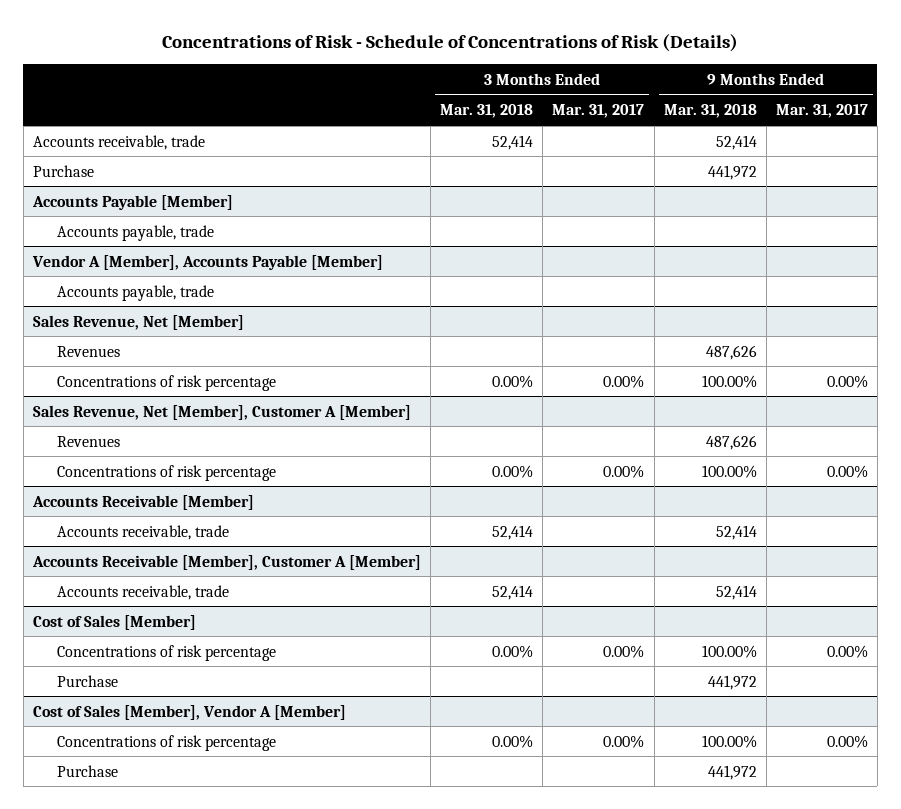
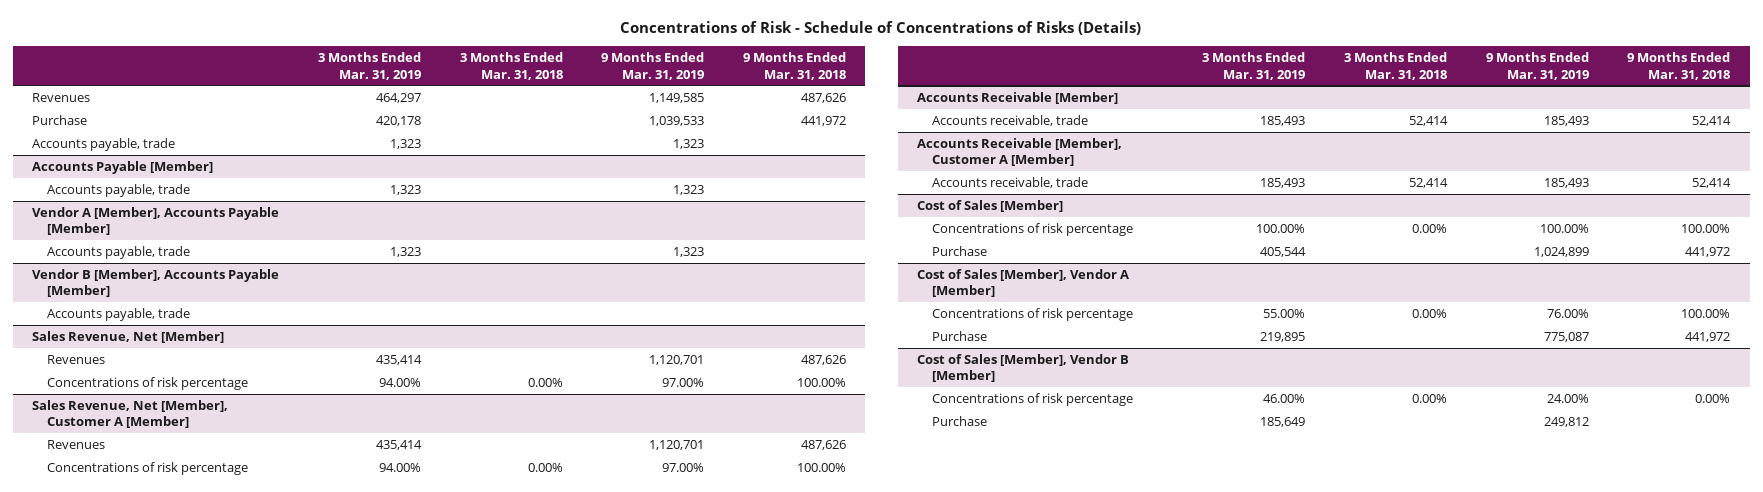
[162,34,739,53] Concentrations of Risk - Schedule of Concentrations of Risk (Details) -> [620,21,1142,36] Concentrations of Risk - Schedule of Concentrations of Risks (Details)
[552,104,645,119] Mar. 31, 2017 -> none
[775,104,868,119] Mar. 31, 2017 -> none
none -> [317,52,421,80] 3 Months Ended Mar. 31, 2019
none -> [601,52,705,80] 9 Months Ended Mar. 31, 2019
[33,134,206,150] Accounts receivable, trade -> none
none -> [32,93,91,103] Revenues
none -> [32,138,176,152] Accounts payable, trade
none -> [32,269,280,298] Vendor B [Member], Accounts Payable [Member]
none -> [46,308,190,322] Accounts payable, trade
none -> [916,354,1129,383] Cost of Sales [Member], Vendor B [Member]
none -> [931,393,1133,407] Concentrations of risk percentage
none -> [931,416,987,427] Purchase

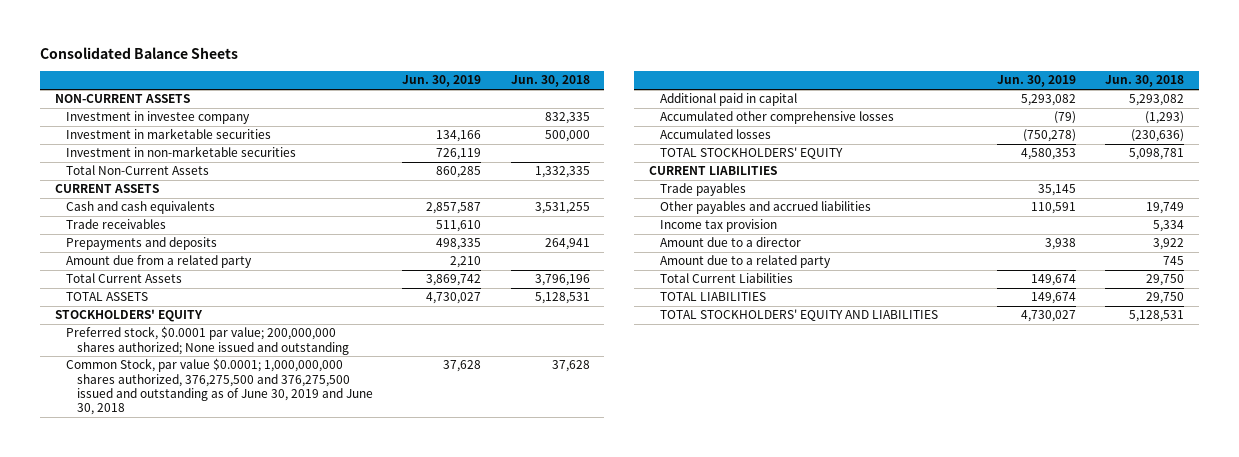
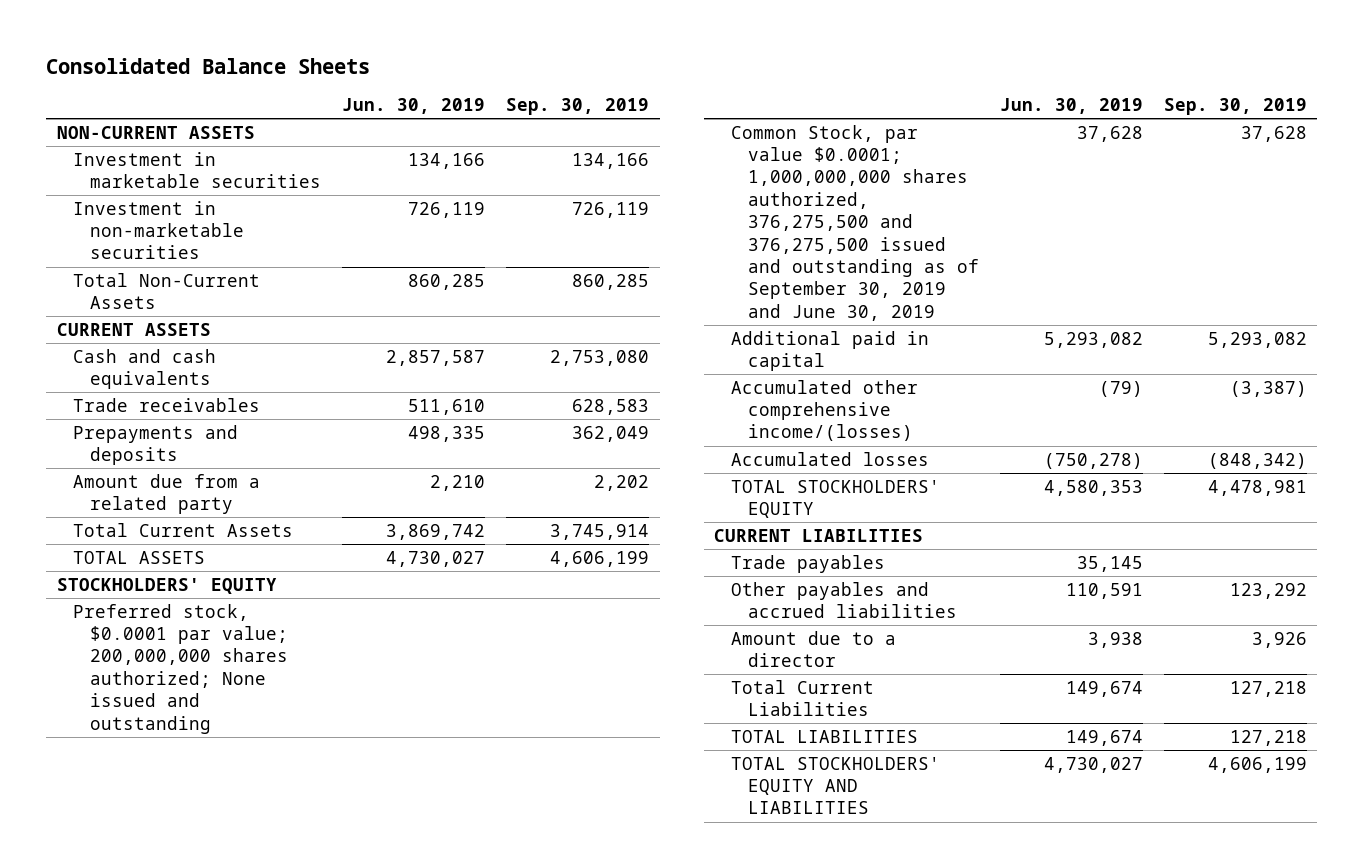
[510,75,590,88] Jun. 30, 2018 -> none
none -> [506,97,650,115] Sep. 30, 2019
[65,111,250,125] Investment in investee company -> none
[65,358,373,416] Common Stock, par value $0.0001; 1,000,000,000 shares authorized, 376,275,500 and 376,275,500 issued and outstanding as of June 30, 2019 and June 30, 2018 -> [730,124,979,321] Common Stock, par value $0.0001; 1,000,000,000 shares authorized, 376,275,500 and 376,275,500 issued and outstanding as of September 30, 2019 and June 30, 2019
[660,111,895,125] Accumulated other comprehensive losses -> [730,379,918,442] Accumulated other comprehensive income/(losses)
[660,219,778,233] Income tax provision -> none
[660,255,832,269] Amount due to a related party -> none

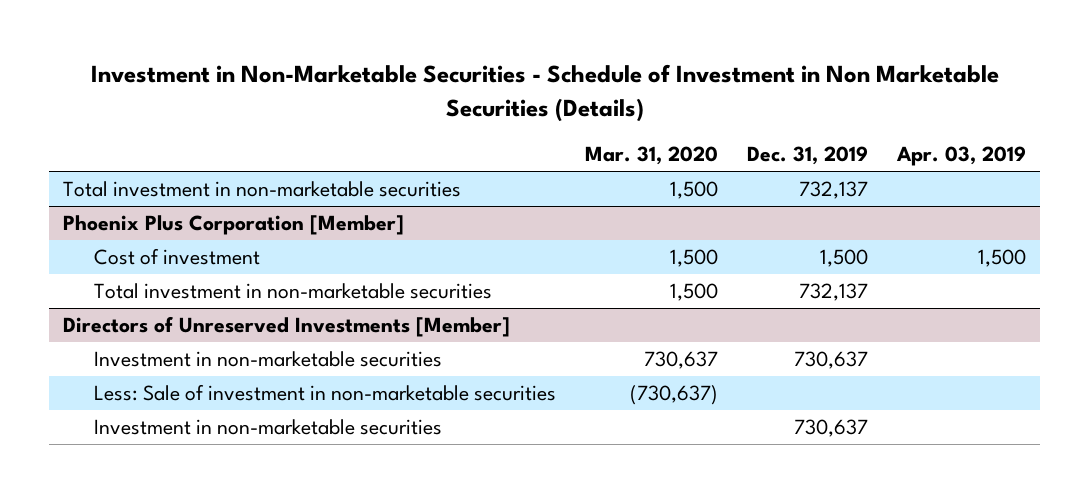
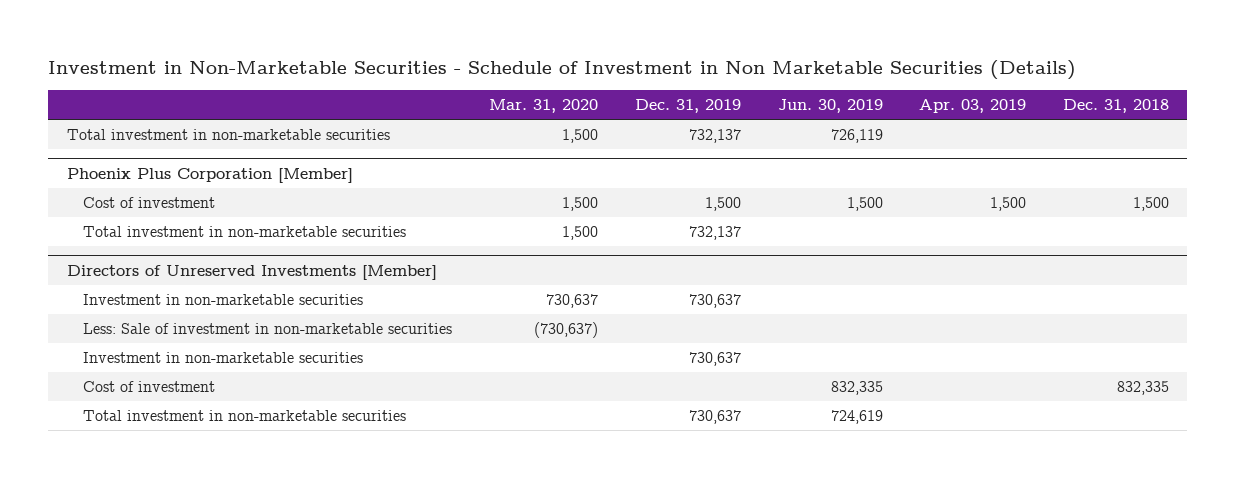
none -> [777,99,883,114] Jun. 30, 2019
none -> [1062,99,1169,114] Dec. 31, 2018
none -> [83,381,216,393] Cost of investment
none -> [83,410,407,422] Total investment in non-marketable securities

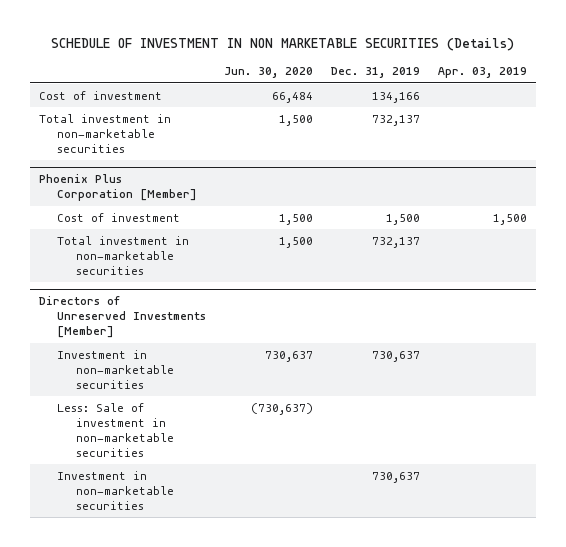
[48,59,1077,80] Investment in Non-Marketable Securities - Schedule of Investment in Non Marketable Securities (Details) -> [51,37,515,51] SCHEDULE OF INVESTMENT IN NON MARKETABLE SECURITIES (Details)
[489,99,599,114] Mar. 31, 2020 -> none
[777,99,883,114] Jun. 30, 2019 -> none
[1062,99,1169,114] Dec. 31, 2018 -> none
none -> [224,67,314,79] Jun. 30, 2020
none -> [38,90,162,100] Cost of investment
[83,381,216,393] Cost of investment -> none
[83,410,407,422] Total investment in non-marketable securities -> none

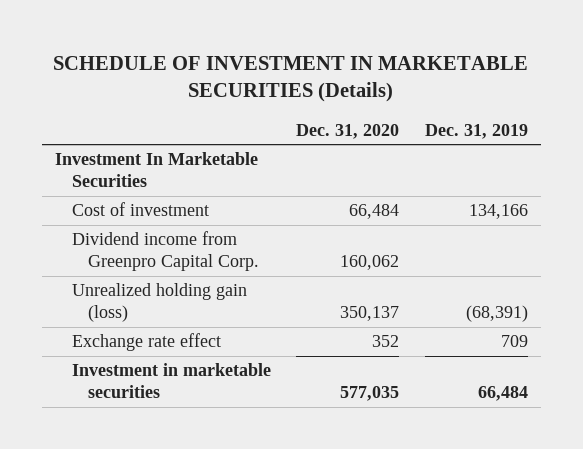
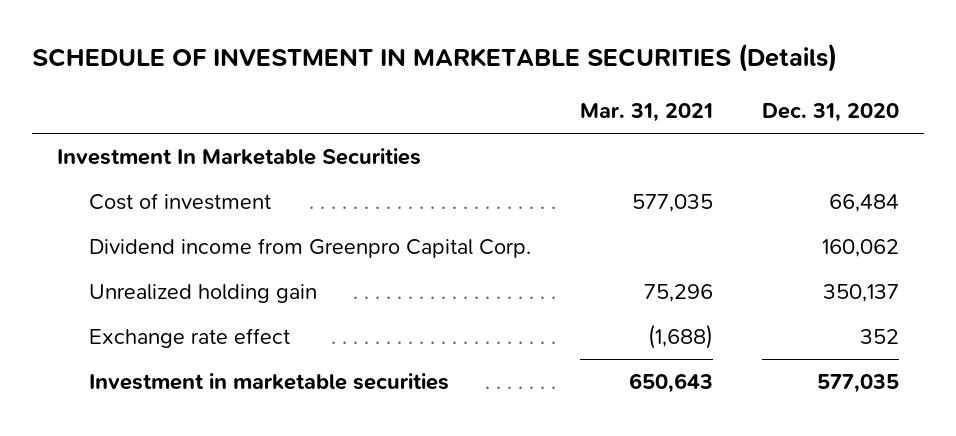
[424,123,528,139] Dec. 31, 2019 -> none
none -> [580,103,714,123] Mar. 31, 2021
[71,283,247,323] Unrealized holding gain (loss) -> [89,284,318,304] Unrealized holding gain

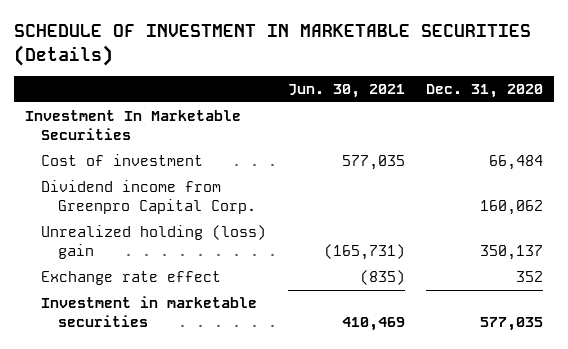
[580,103,714,123] Mar. 31, 2021 -> none
none -> [287,84,405,99] Jun. 30, 2021
[89,284,318,304] Unrealized holding gain -> [41,225,267,260] Unrealized holding (loss) gain

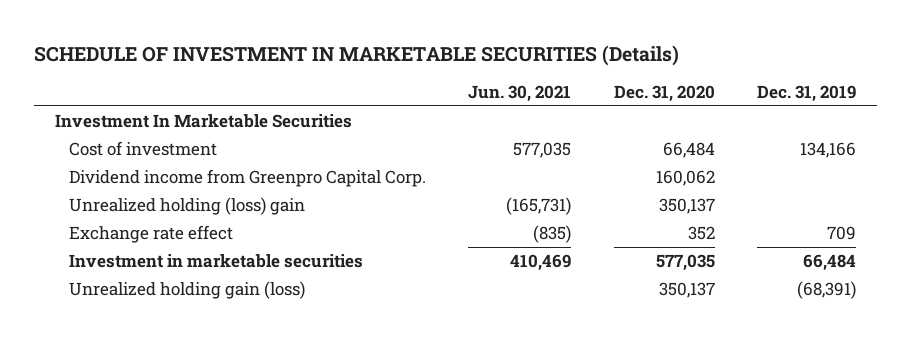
none -> [757,84,857,102] Dec. 31, 2019
none -> [68,281,305,300] Unrealized holding gain (loss)

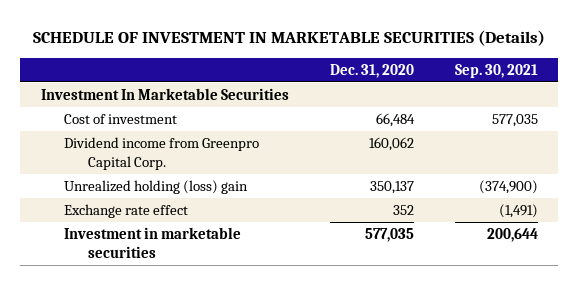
[468,84,572,102] Jun. 30, 2021 -> none
[757,84,857,102] Dec. 31, 2019 -> none
none -> [454,63,538,78] Sep. 30, 2021
[68,281,305,300] Unrealized holding gain (loss) -> none

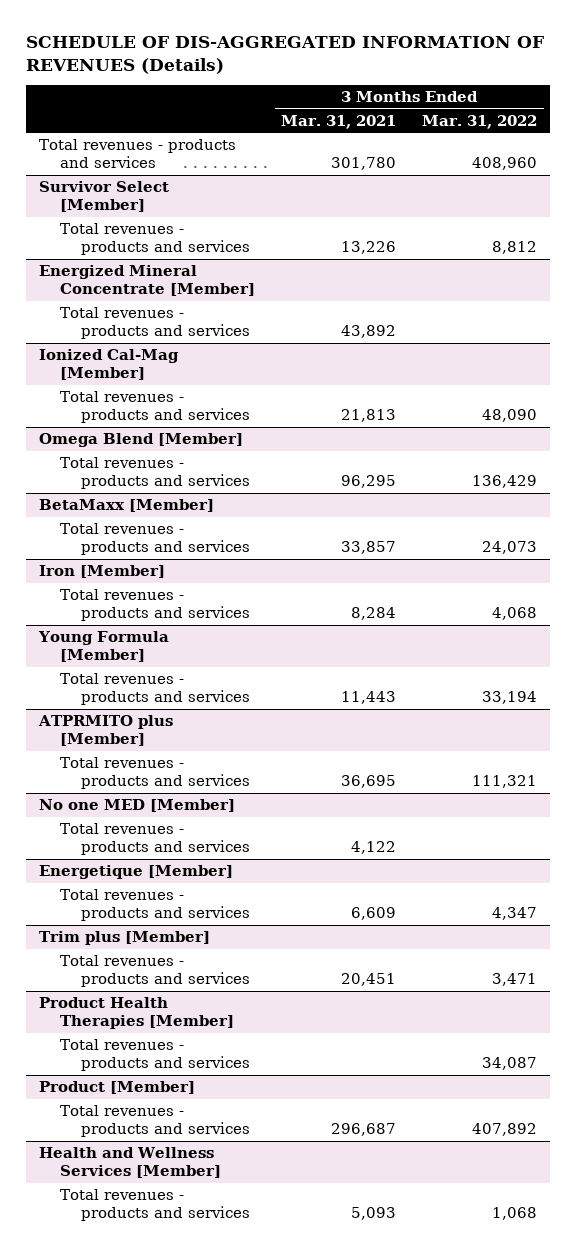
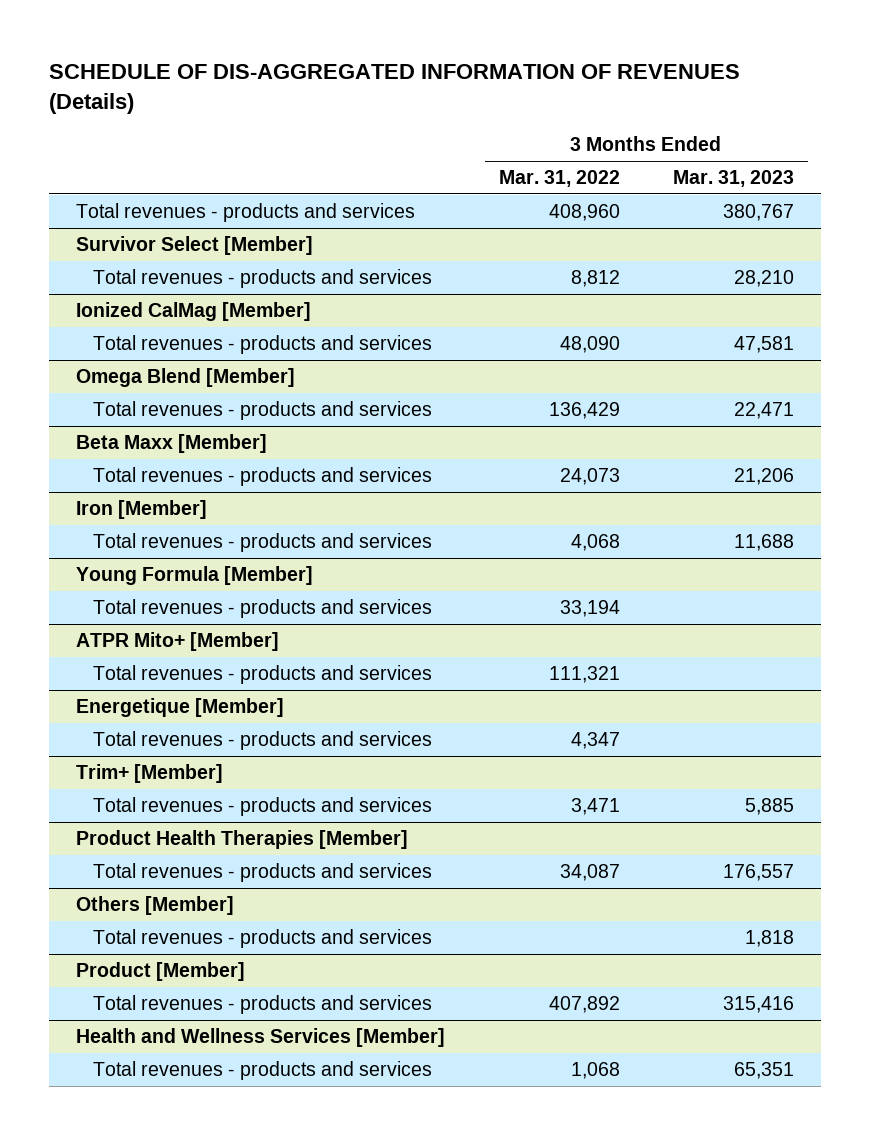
[281,114,397,129] Mar. 31, 2021 -> none
none -> [673,170,795,188] Mar. 31, 2023
[39,265,256,297] Energized Mineral Concentrate [Member] -> none
[60,307,251,340] Total revenues - products and services -> none
[39,349,180,381] Ionized Cal-Mag [Member] -> [76,301,312,321] Ionized CalMag [Member]
[39,499,215,513] BetaMaxx [Member] -> [76,433,268,453] Beta Maxx [Member]
[38,715,174,747] ATPRMITO plus [Member] -> [76,631,280,651] ATPR Mito+ [Member]
[39,799,236,813] No one MED [Member] -> none
[60,823,251,856] Total revenues - products and services -> none
[39,931,211,946] Trim plus [Member] -> [76,763,224,783] Trim+ [Member]
none -> [76,895,235,915] Others [Member]
none -> [92,928,432,948] Total revenues - products and services

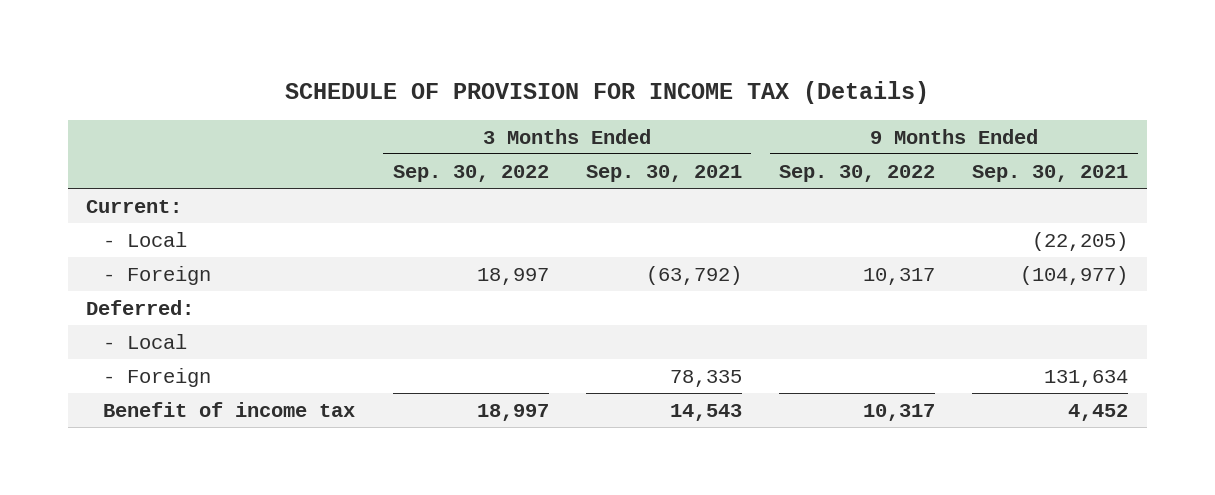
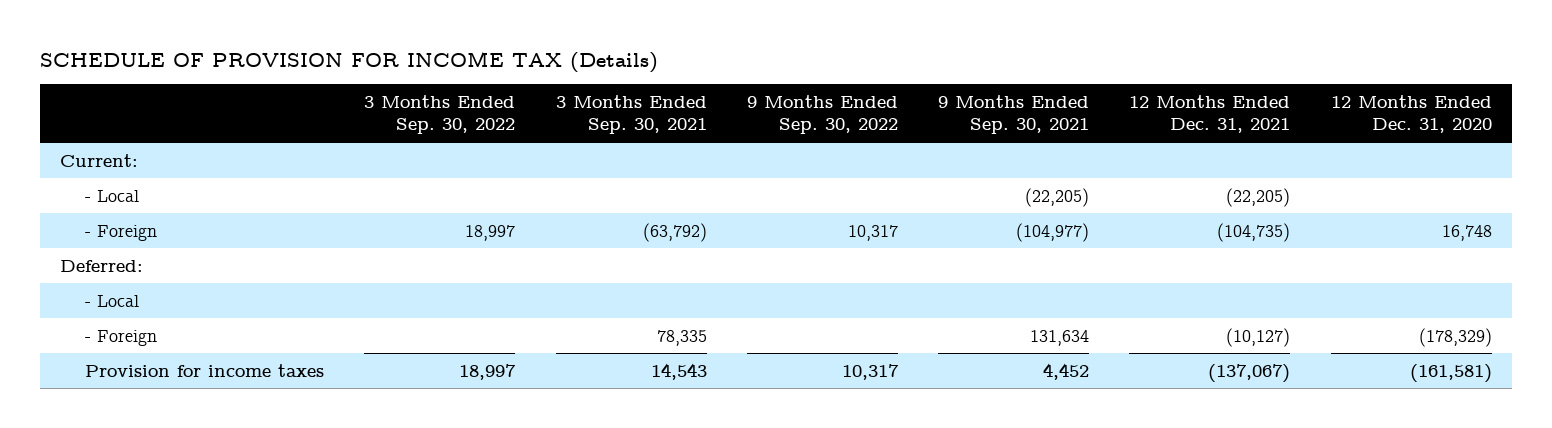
none -> [1129,94,1291,134] 12 Months Ended Dec. 31, 2021
none -> [1330,94,1492,134] 12 Months Ended Dec. 31, 2020
[103,401,356,417] Benefit of income tax -> [85,363,325,377] Provision for income taxes

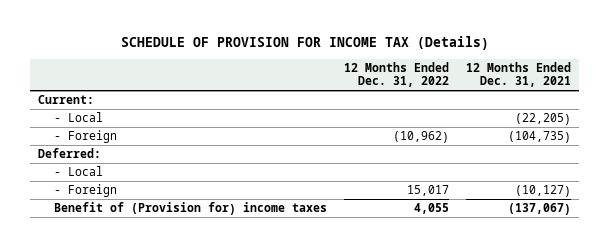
[364,94,516,135] 3 Months Ended Sep. 30, 2022 -> none
[555,94,707,135] 3 Months Ended Sep. 30, 2021 -> none
[746,94,898,135] 9 Months Ended Sep. 30, 2022 -> none
[938,94,1090,135] 9 Months Ended Sep. 30, 2021 -> none
[1330,94,1492,134] 12 Months Ended Dec. 31, 2020 -> none
none -> [344,61,450,88] 12 Months Ended Dec. 31, 2022
[85,363,325,377] Provision for income taxes -> [54,202,328,216] Benefit of (Provision for) income taxes

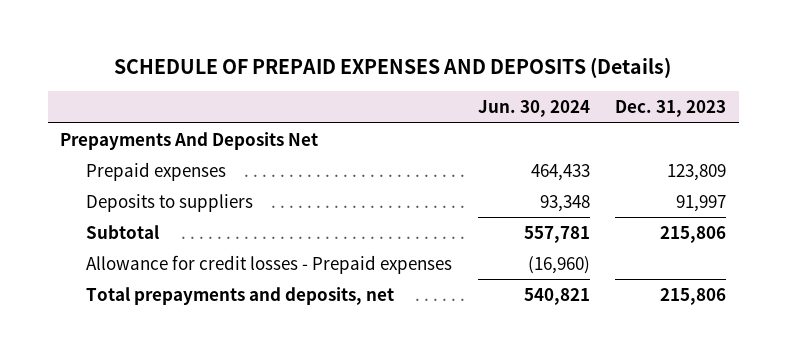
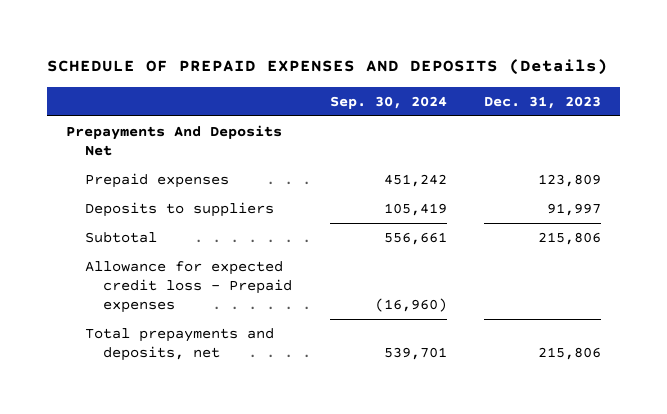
[477,100,590,118] Jun. 30, 2024 -> none
none -> [329,95,447,109] Sep. 30, 2024
[86,254,453,274] Allowance for credit losses - Prepaid expenses -> [84,261,293,313] Allowance for expected credit loss - Prepaid expenses

